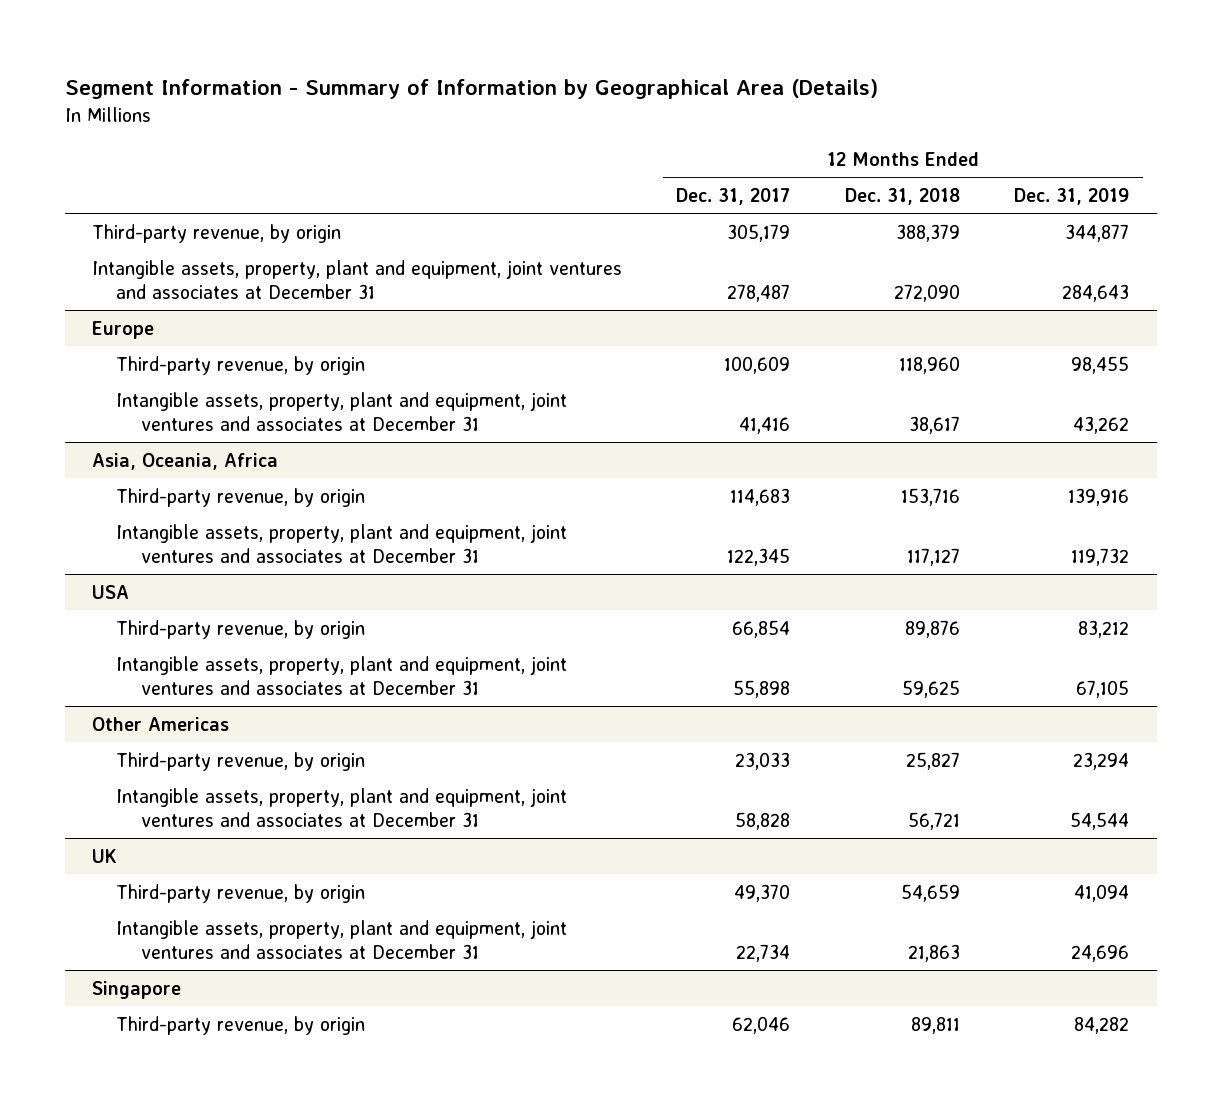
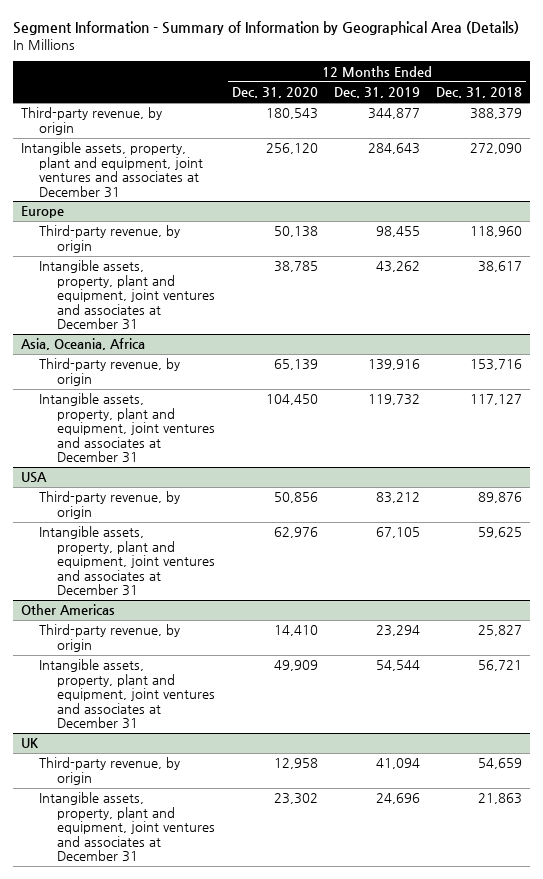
[676,187,791,205] Dec. 31, 2017 -> none
none -> [231,87,318,99] Dec. 31, 2020
[91,980,181,999] Singapore -> none
[116,1015,366,1035] Third-party revenue, by origin -> none

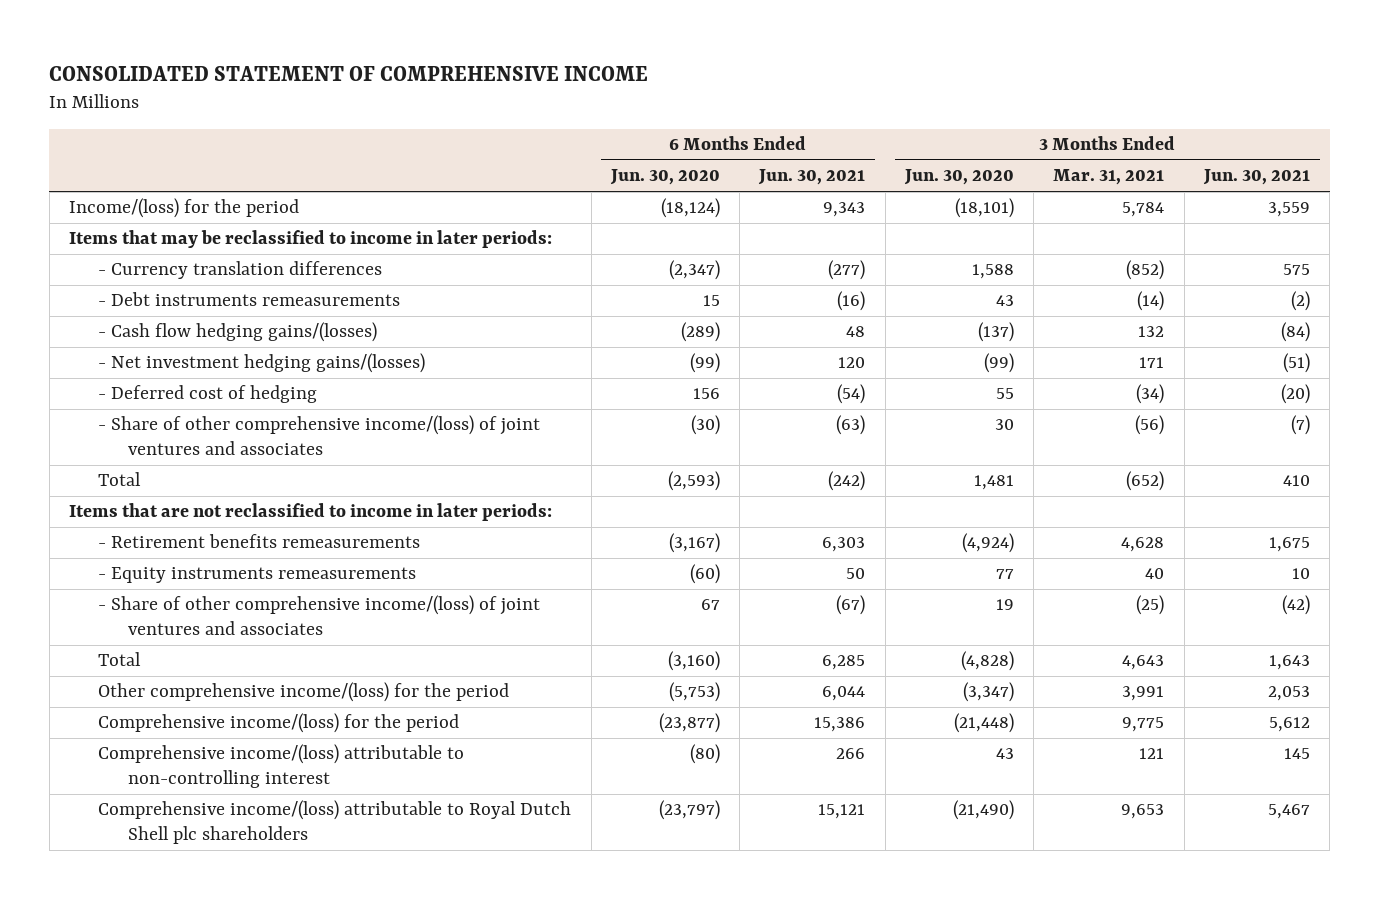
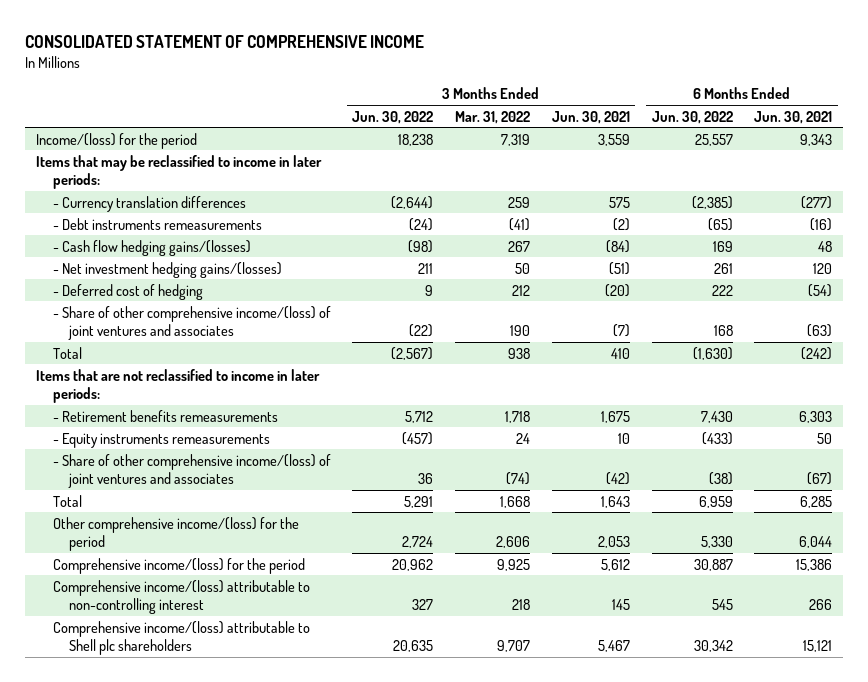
[609,169,720,186] Jun. 30, 2020 -> none
[903,169,1014,186] Jun. 30, 2020 -> none
[1053,169,1165,186] Mar. 31, 2021 -> none
none -> [352,110,434,124] Jun. 30, 2022
none -> [455,110,531,124] Mar. 31, 2022
none -> [651,110,733,124] Jun. 30, 2022
[98,800,572,845] Comprehensive income/(loss) attributable to Royal Dutch Shell plc shareholders -> [52,620,310,656] Comprehensive income/(loss) attributable to Shell plc shareholders

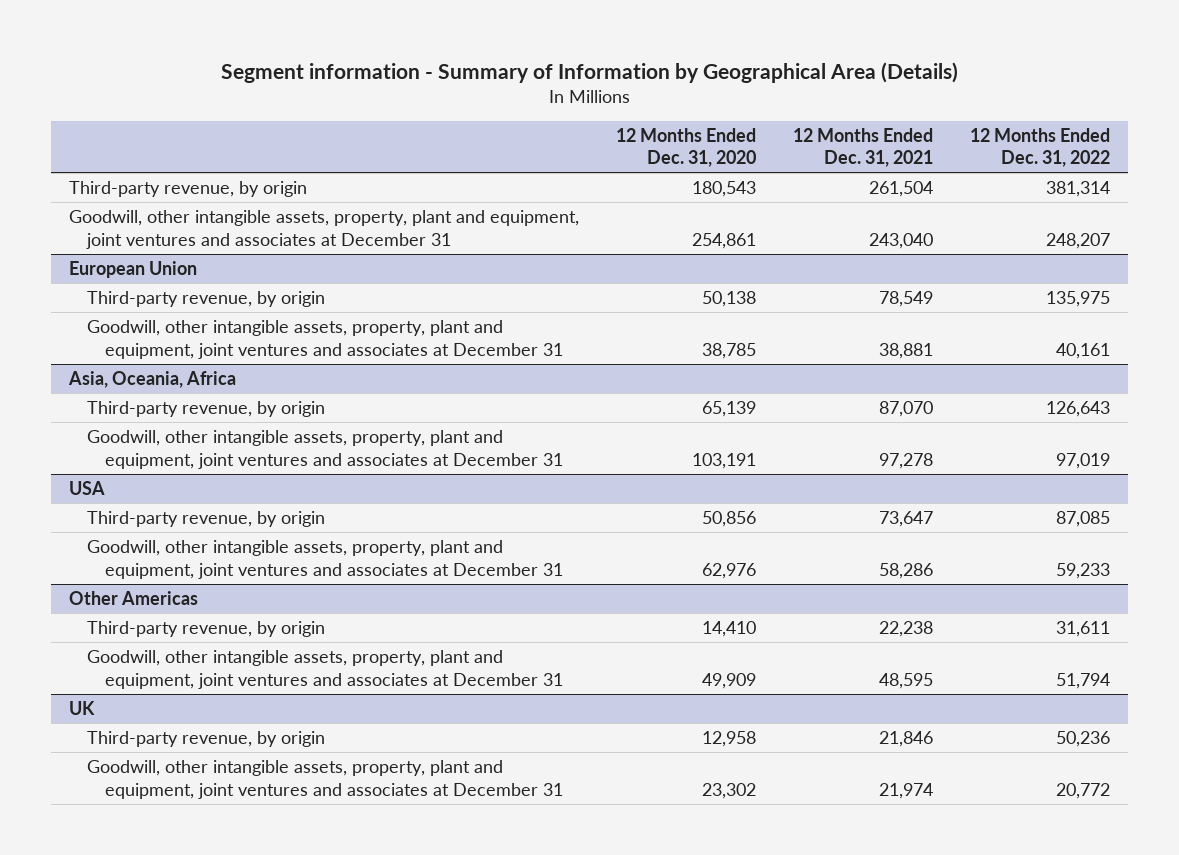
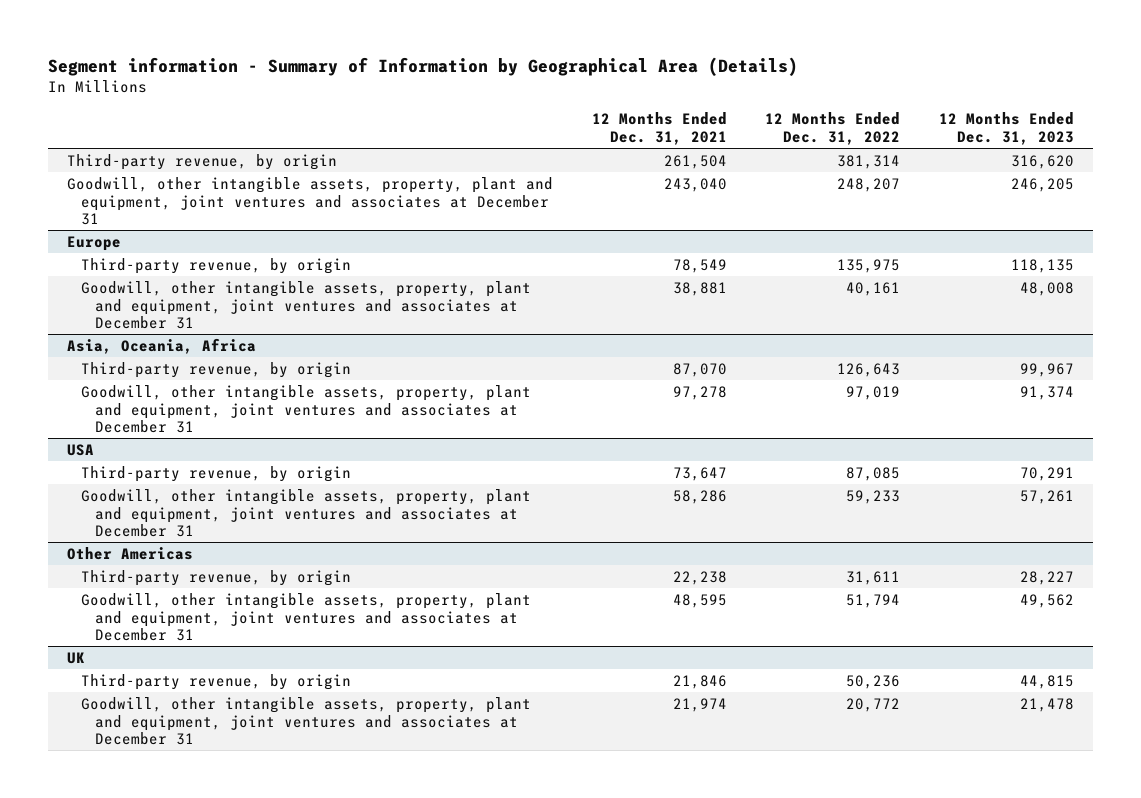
[616,127,757,168] 12 Months Ended Dec. 31, 2020 -> none
none -> [938,112,1074,145] 12 Months Ended Dec. 31, 2023
[69,260,198,278] European Union -> [67,235,122,251] Europe

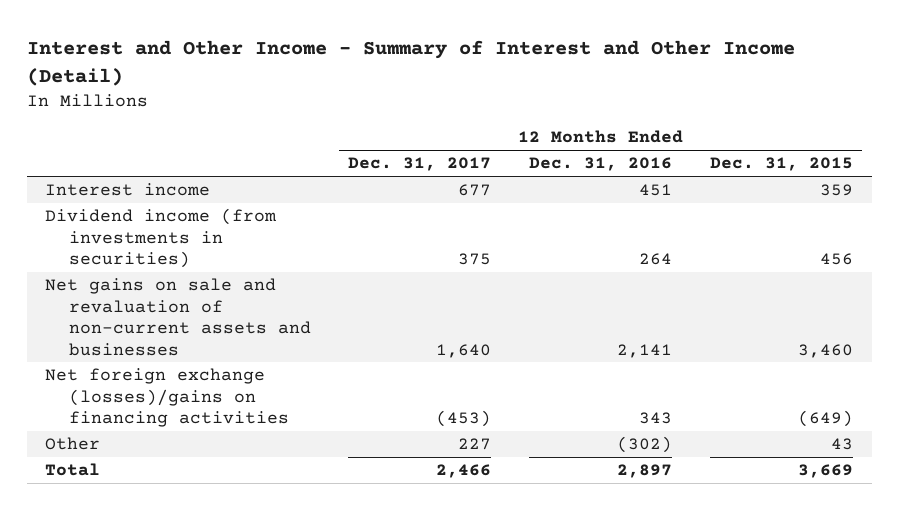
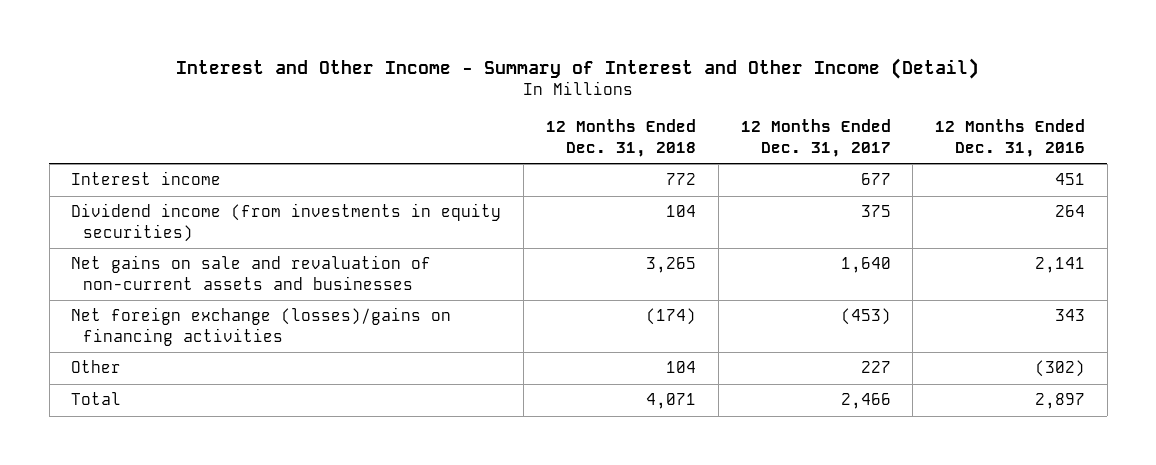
[709,157,853,172] Dec. 31, 2015 -> none
none -> [545,119,696,157] 12 Months Ended Dec. 31, 2018
[45,208,278,269] Dividend income (from investments in securities) -> [71,203,502,242] Dividend income (from investments in equity securities)

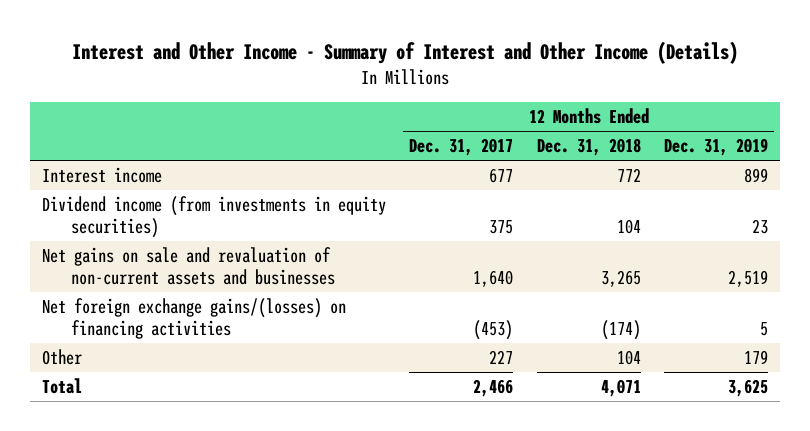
[176,57,980,79] Interest and Other Income - Summary of Interest and Other Income (Detail) -> [71,40,738,64] Interest and Other Income - Summary of Interest and Other Income (Details)
[935,119,1086,157] 12 Months Ended Dec. 31, 2016 -> none
none -> [663,137,768,156] Dec. 31, 2019
[71,307,452,346] Net foreign exchange (losses)/gains on financing activities -> [41,297,346,339] Net foreign exchange gains/(losses) on financing activities

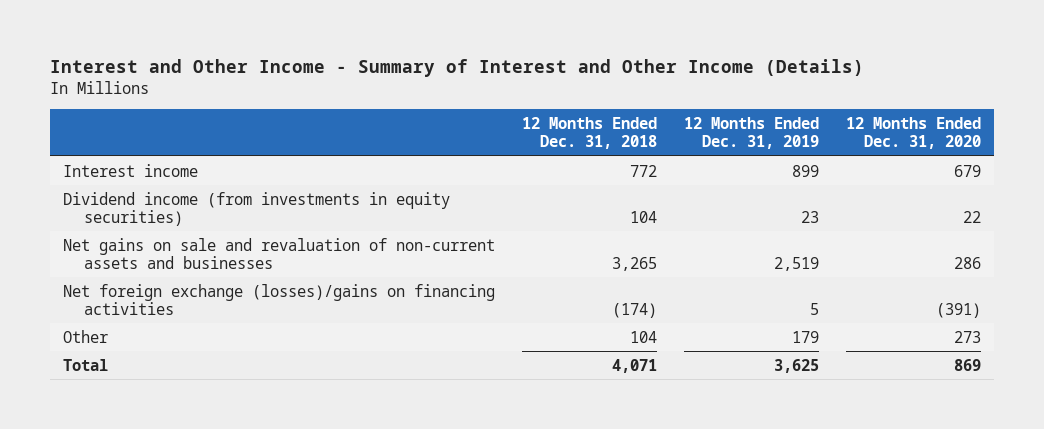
[409,137,514,156] Dec. 31, 2017 -> none
none -> [845,116,981,149] 12 Months Ended Dec. 31, 2020
[41,297,346,339] Net foreign exchange gains/(losses) on financing activities -> [62,283,495,315] Net foreign exchange (losses)/gains on financing activities

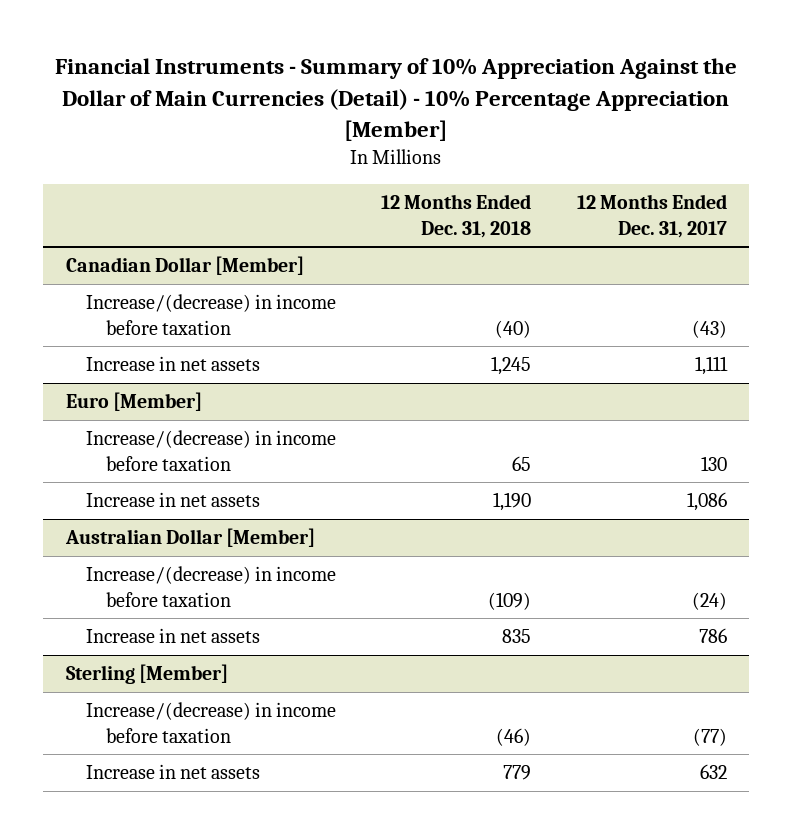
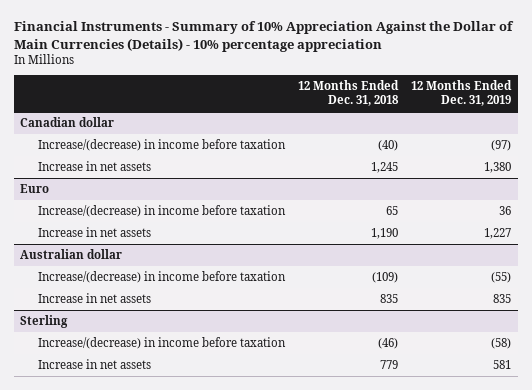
[55,58,738,141] Financial Instruments - Summary of 10% Appreciation Against the Dollar of Main Currencies (Detail) - 10% Percentage Appreciation [Member] -> [13,21,514,52] Financial Instruments - Summary of 10% Appreciation Against the Dollar of Main Currencies (Details) - 10% percentage appreciation
[576,194,727,238] 12 Months Ended Dec. 31, 2017 -> none
none -> [411,80,513,107] 12 Months Ended Dec. 31, 2019
[65,256,304,276] Canadian Dollar [Member] -> [20,117,115,128] Canadian dollar
[65,392,202,412] Euro [Member] -> [20,184,50,194] Euro
[64,528,315,548] Australian Dollar [Member] -> [20,249,123,260] Australian dollar
[65,664,228,685] Sterling [Member] -> [20,315,69,329] Sterling

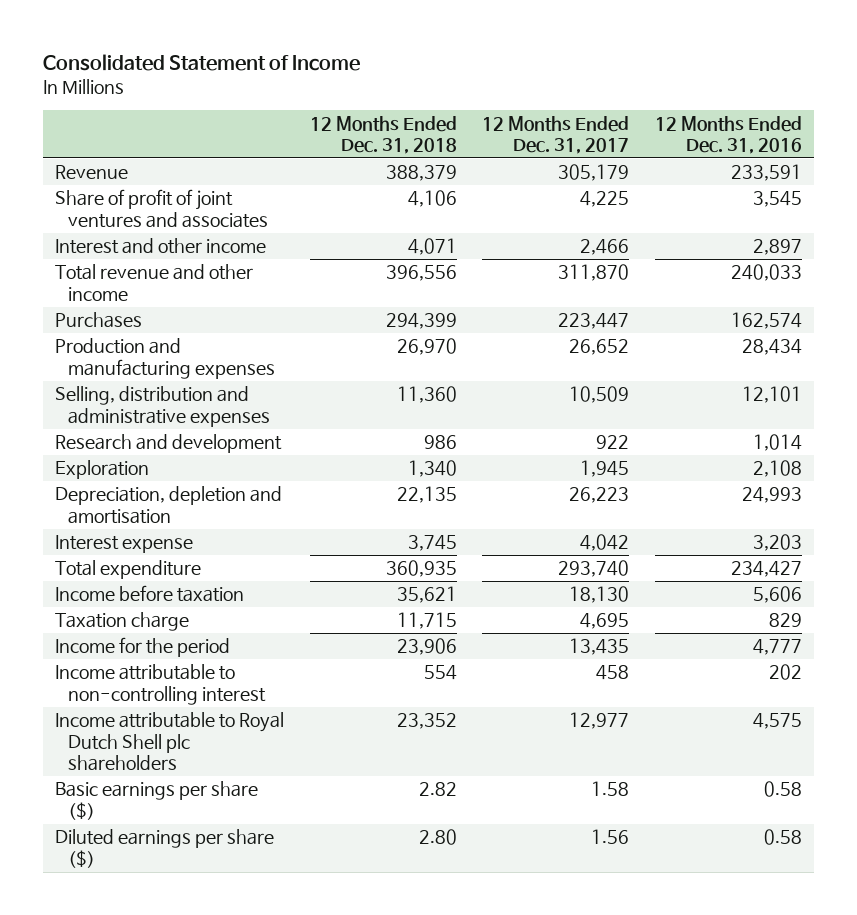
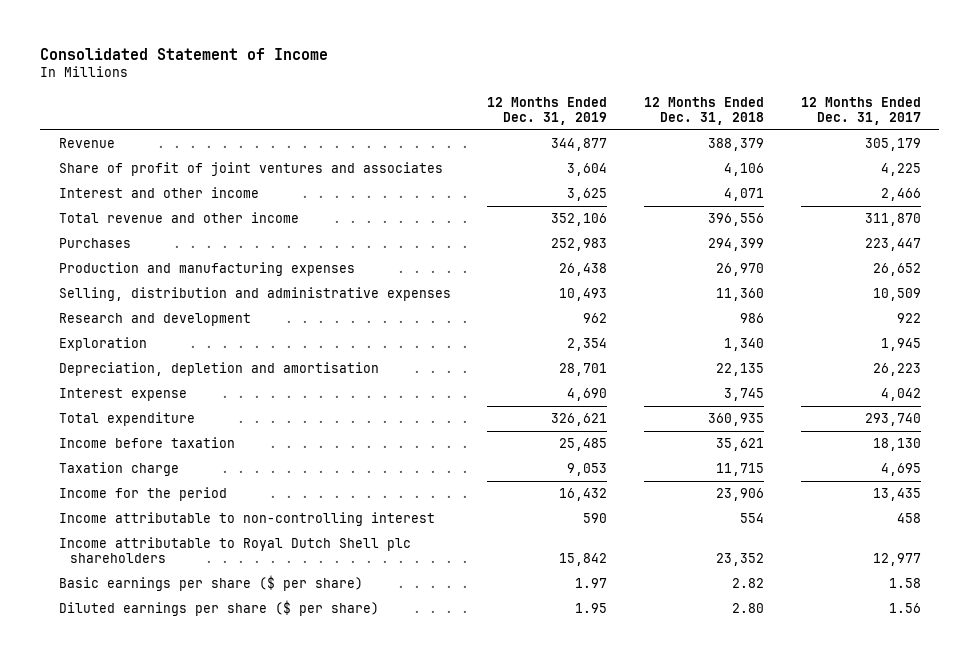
[654,115,802,155] 12 Months Ended Dec. 31, 2016 -> none
none -> [487,96,608,125] 12 Months Ended Dec. 31, 2019
[55,781,259,820] Basic earnings per share ($) -> [58,574,363,591] Basic earnings per share ($ per share)
[55,829,275,868] Diluted earnings per share ($) -> [58,599,379,616] Diluted earnings per share ($ per share)

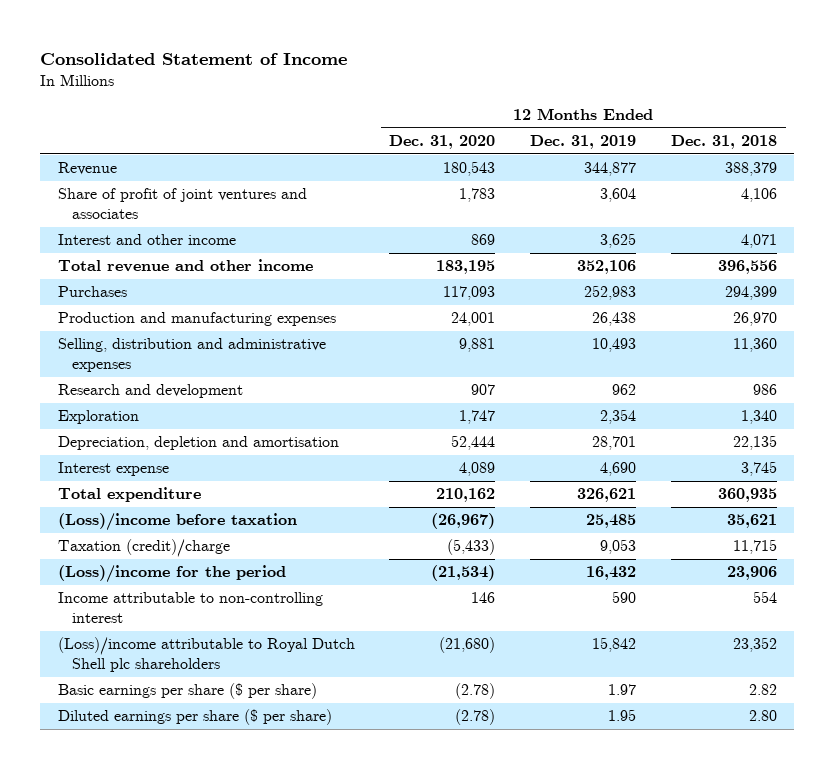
[800,96,921,125] 12 Months Ended Dec. 31, 2017 -> none
none -> [389,135,496,150] Dec. 31, 2020
[58,436,235,448] Income before taxation -> [57,513,297,532] (Loss)/income before taxation
[58,461,179,476] Taxation charge -> [57,539,230,558] Taxation (credit)/charge
[58,486,227,501] Income for the period -> [57,565,286,584] (Loss)/income for the period
[58,536,411,564] Income attributable to Royal Dutch Shell plc shareholders -> [57,637,355,673] (Loss)/income attributable to Royal Dutch Shell plc shareholders

